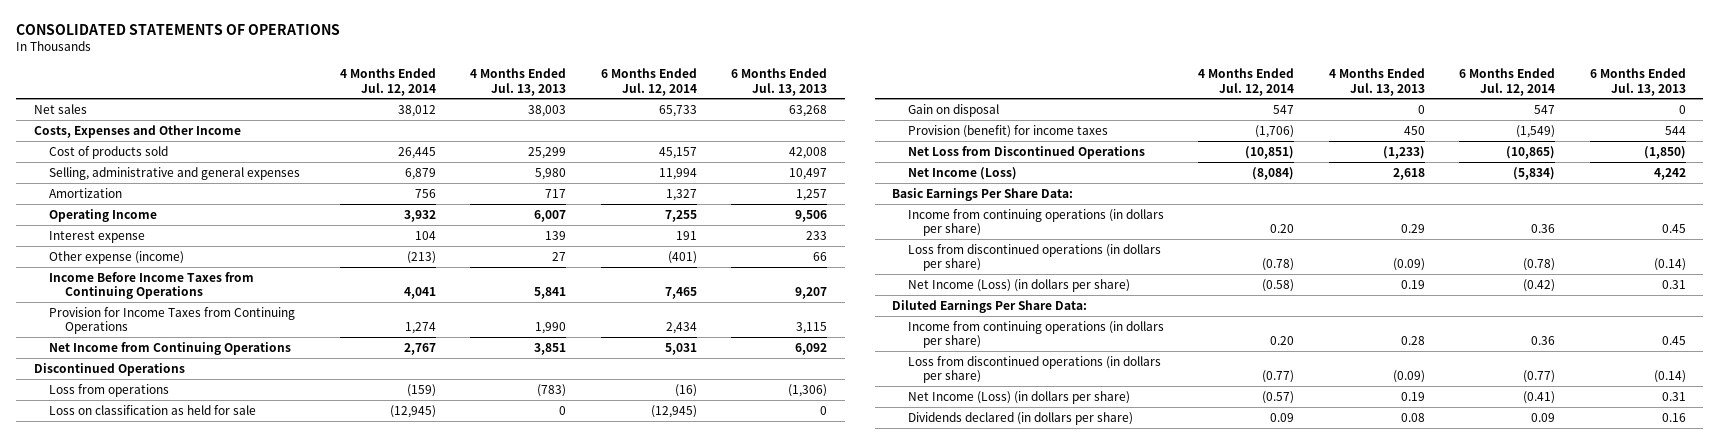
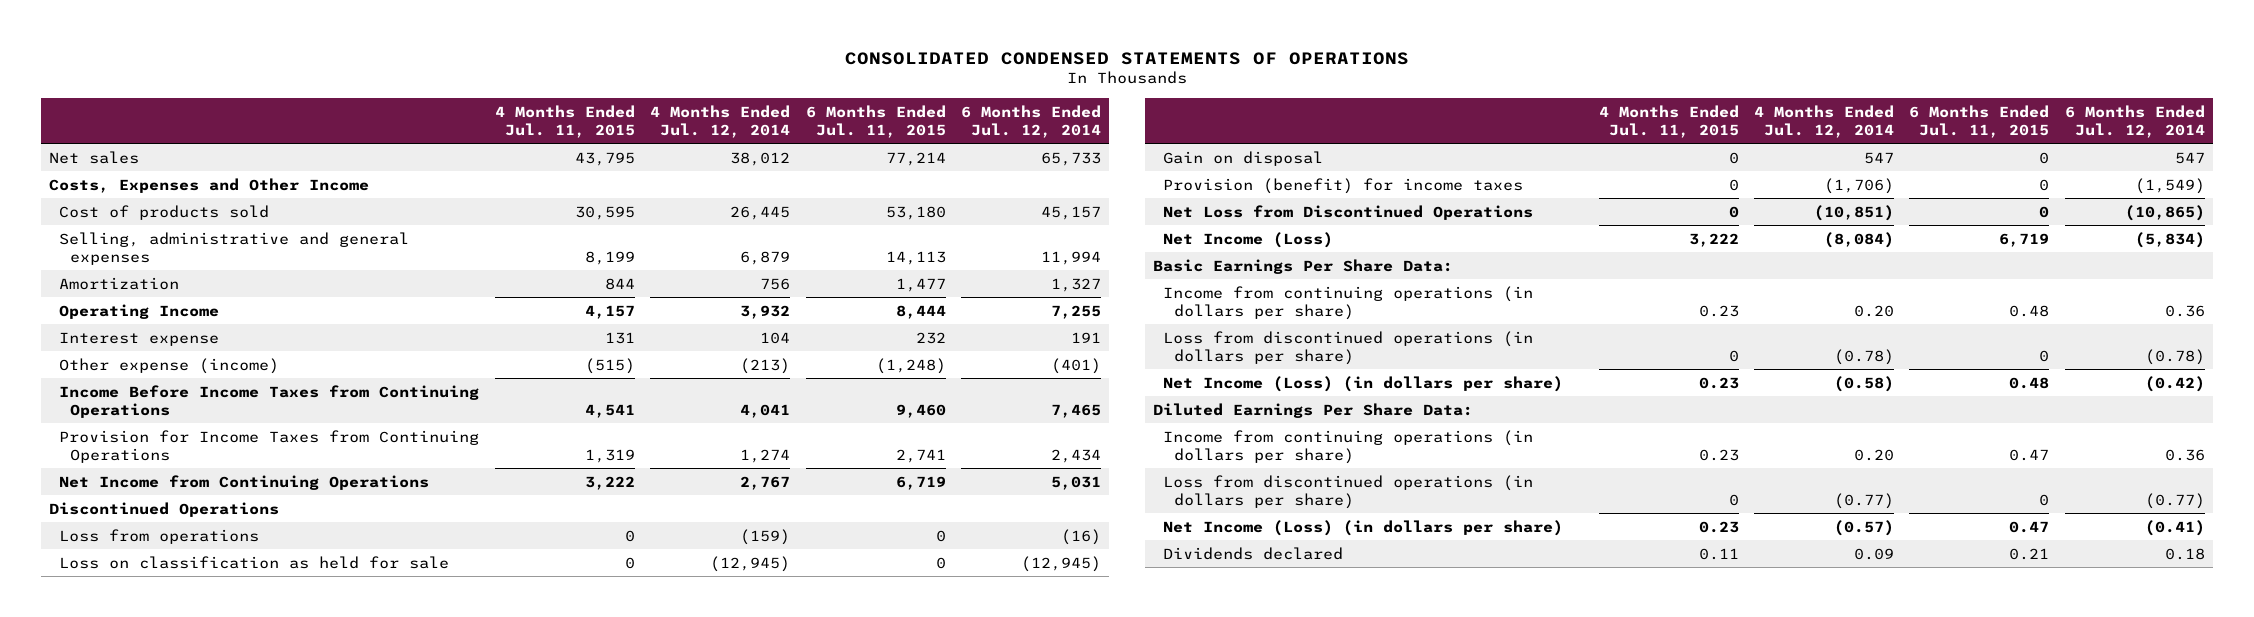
[16,23,341,35] CONSOLIDATED STATEMENTS OF OPERATIONS -> [844,51,1409,65] CONSOLIDATED CONDENSED STATEMENTS OF OPERATIONS
[470,67,567,96] 4 Months Ended Jul. 13, 2013 -> none
[731,67,828,96] 6 Months Ended Jul. 13, 2013 -> none
none -> [494,104,635,138] 4 Months Ended Jul. 11, 2015
none -> [805,104,946,138] 6 Months Ended Jul. 11, 2015
[907,411,1133,425] Dividends declared (in dollars per share) -> [1163,546,1344,560] Dividends declared
[1531,412,1556,422] 0.09 -> [2164,547,2205,560] 0.18

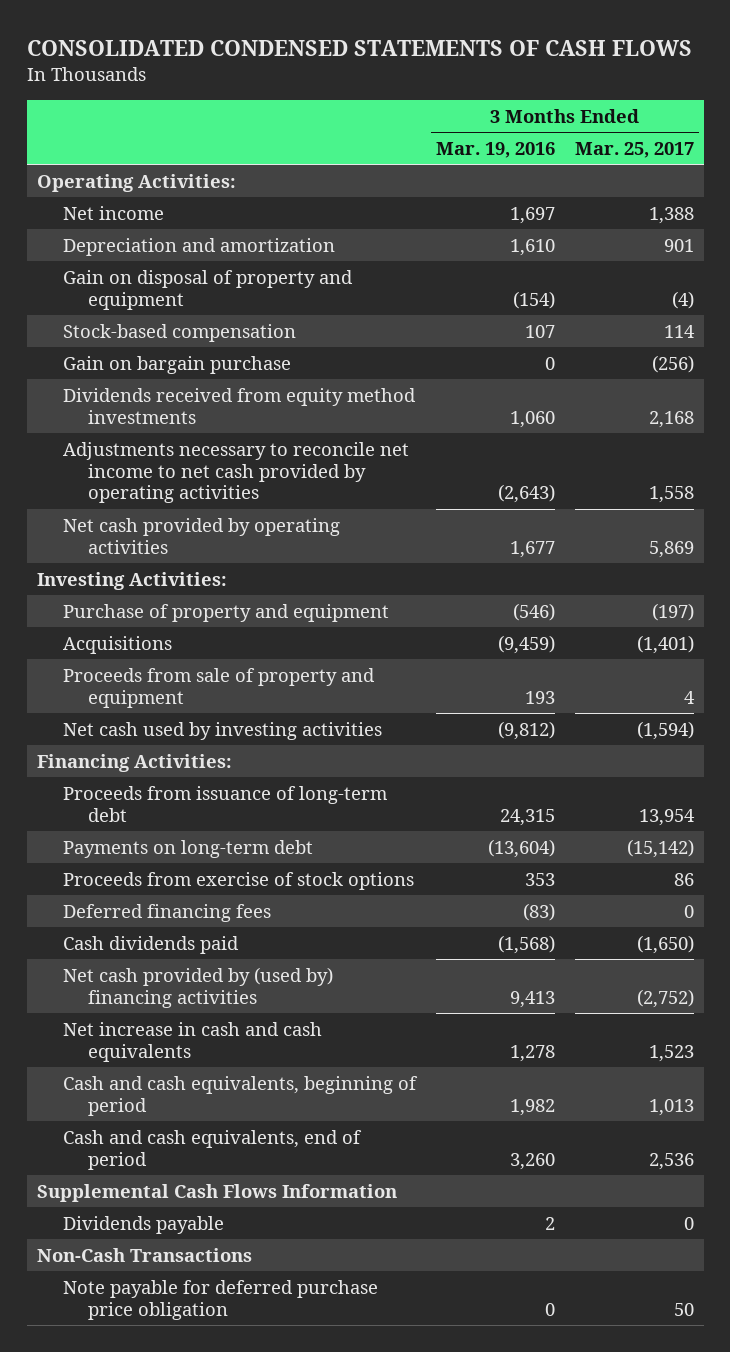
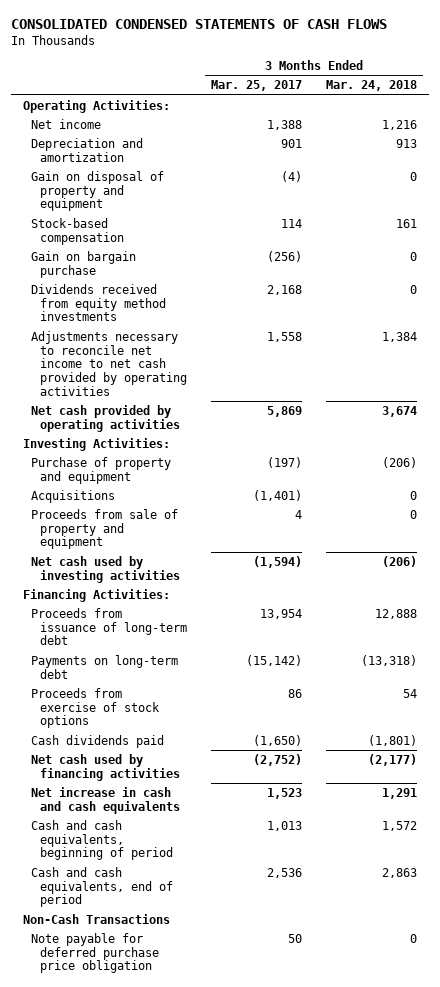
[435,142,555,159] Mar. 19, 2016 -> none
none -> [325,80,417,92] Mar. 24, 2018
[62,903,271,922] Deferred financing fees -> none
[62,966,333,1008] Net cash provided by (used by) financing activities -> [31,753,180,781] Net cash used by financing activities
[36,1183,397,1202] Supplemental Cash Flows Information -> none
[62,1215,224,1234] Dividends payable -> none

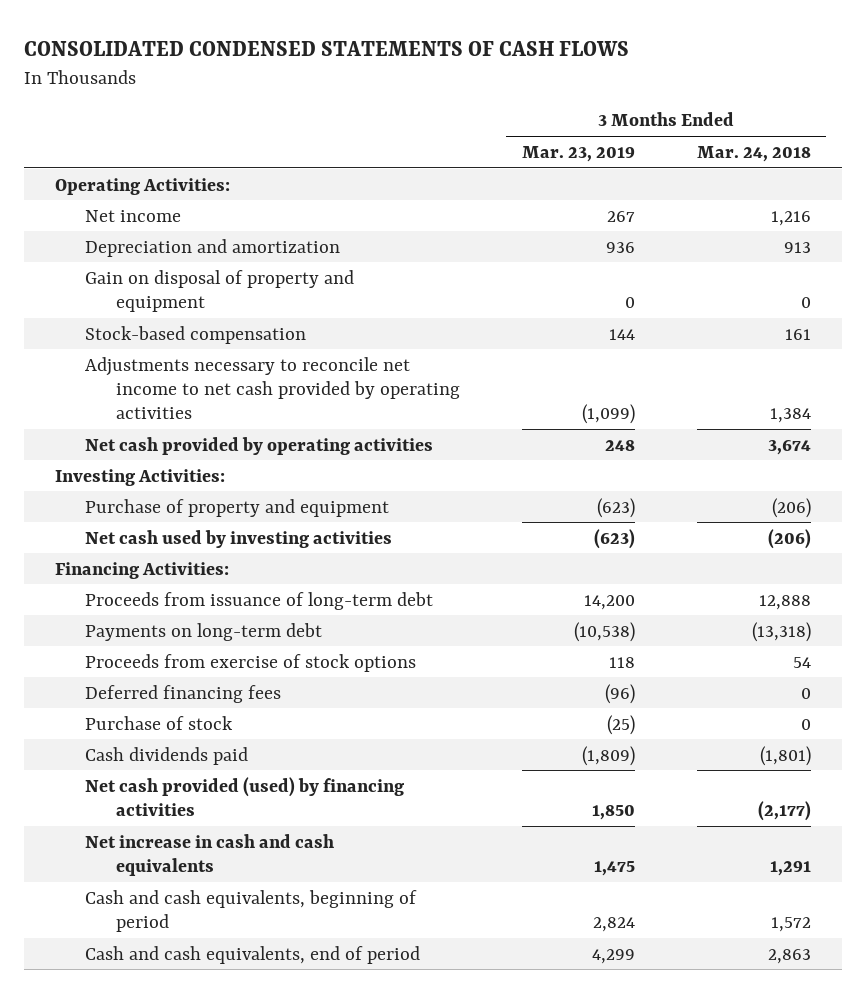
[210,80,302,92] Mar. 25, 2017 -> none
none -> [521,145,635,162] Mar. 23, 2019
[31,250,137,278] Gain on bargain purchase -> none
[31,283,166,322] Dividends received from equity method investments -> none
[31,489,116,503] Acquisitions -> none
[31,508,179,550] Proceeds from sale of property and equipment -> none
none -> [85,684,282,703] Deferred financing fees
none -> [85,715,234,730] Purchase of stock
[31,753,180,781] Net cash used by financing activities -> [85,776,405,816] Net cash provided (used) by financing activities
[22,913,170,924] Non-Cash Transactions -> none
[31,932,159,974] Note payable for deferred purchase price obligation -> none

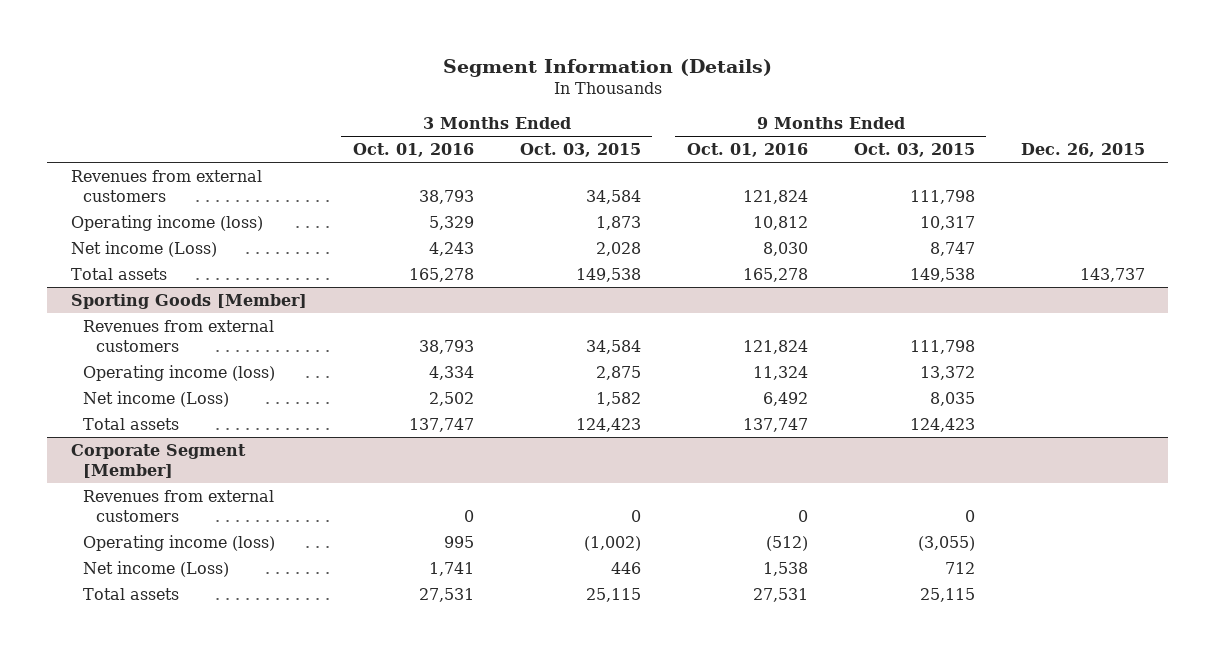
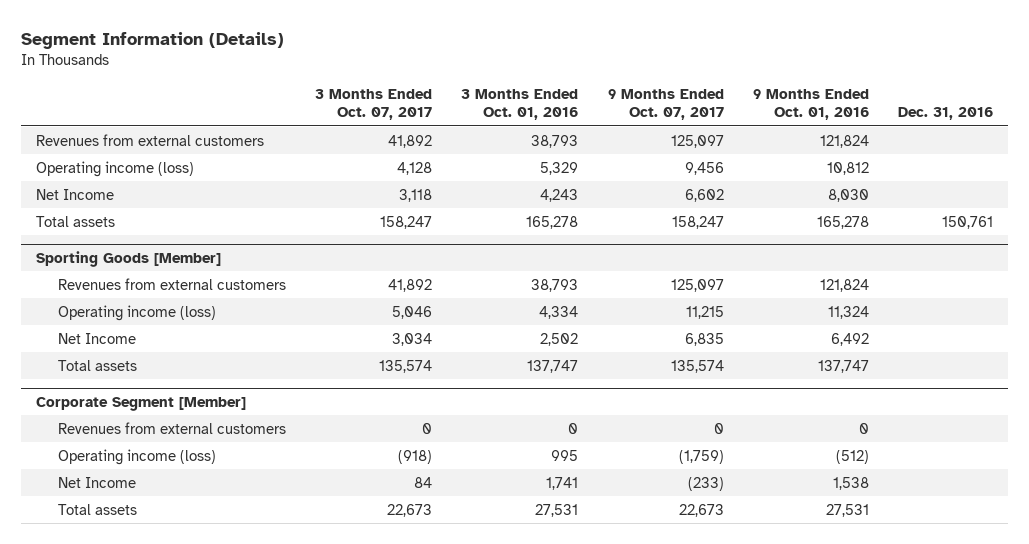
[519,143,641,158] Oct. 03, 2015 -> none
[853,143,975,158] Oct. 03, 2015 -> none
[1020,143,1145,158] Dec. 26, 2015 -> none
none -> [315,88,433,121] 3 Months Ended Oct. 07, 2017
none -> [607,88,724,121] 9 Months Ended Oct. 07, 2017
none -> [898,107,994,121] Dec. 31, 2016
[70,240,217,257] Net income (Loss) -> [35,188,114,200] Net Income
[83,390,230,407] Net income (Loss) -> [57,332,136,344] Net Income
[83,560,230,577] Net income (Loss) -> [57,476,136,488] Net Income

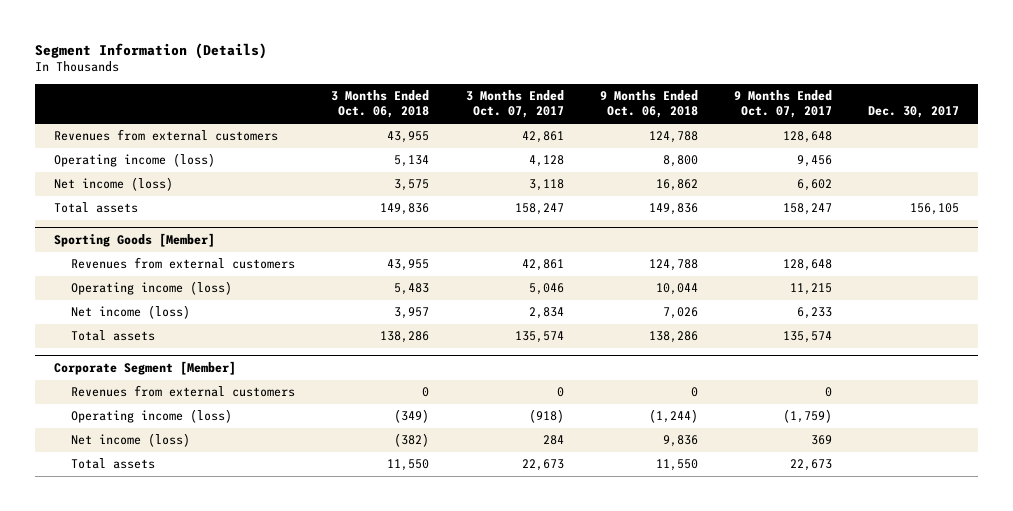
[461,88,579,121] 3 Months Ended Oct. 01, 2016 -> none
[753,88,870,121] 9 Months Ended Oct. 01, 2016 -> none
[898,107,994,121] Dec. 31, 2016 -> none
none -> [331,89,430,119] 3 Months Ended Oct. 06, 2018
none -> [599,89,698,119] 9 Months Ended Oct. 06, 2018
none -> [868,106,960,119] Dec. 30, 2017
[388,134,433,148] 41,892 -> [521,131,564,144] 42,861
[670,134,724,148] 125,097 -> [783,131,833,144] 128,648
[35,188,114,200] Net Income -> [53,177,173,192] Net income (loss)
[388,278,433,292] 41,892 -> [521,259,564,272] 42,861
[670,278,724,292] 125,097 -> [783,259,833,272] 128,648
[57,332,136,344] Net Income -> [70,305,190,320] Net income (loss)
[392,332,433,346] 3,034 -> [528,307,564,320] 2,834
[684,332,724,346] 6,835 -> [797,307,833,320] 6,233
[57,476,136,488] Net Income -> [70,433,190,448] Net income (loss)
[414,476,433,488] 84 -> [542,435,564,446] 284
[687,476,724,491] (233) -> [811,435,833,446] 369

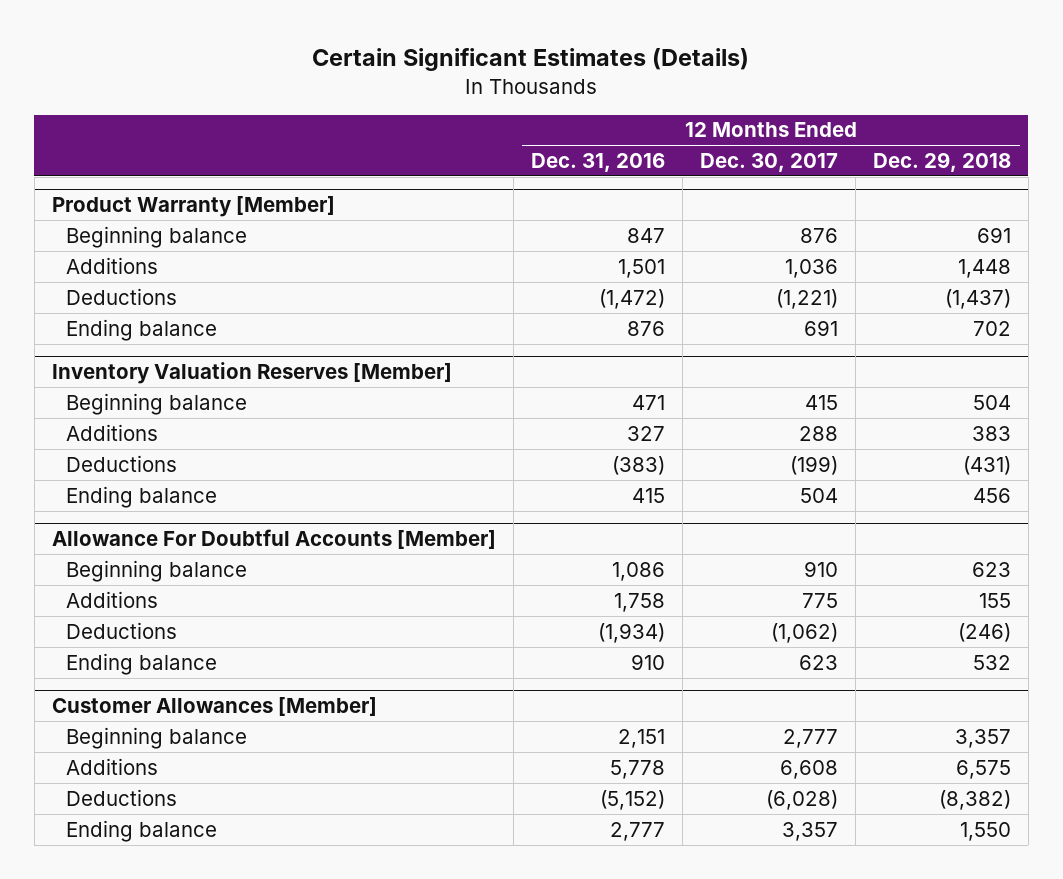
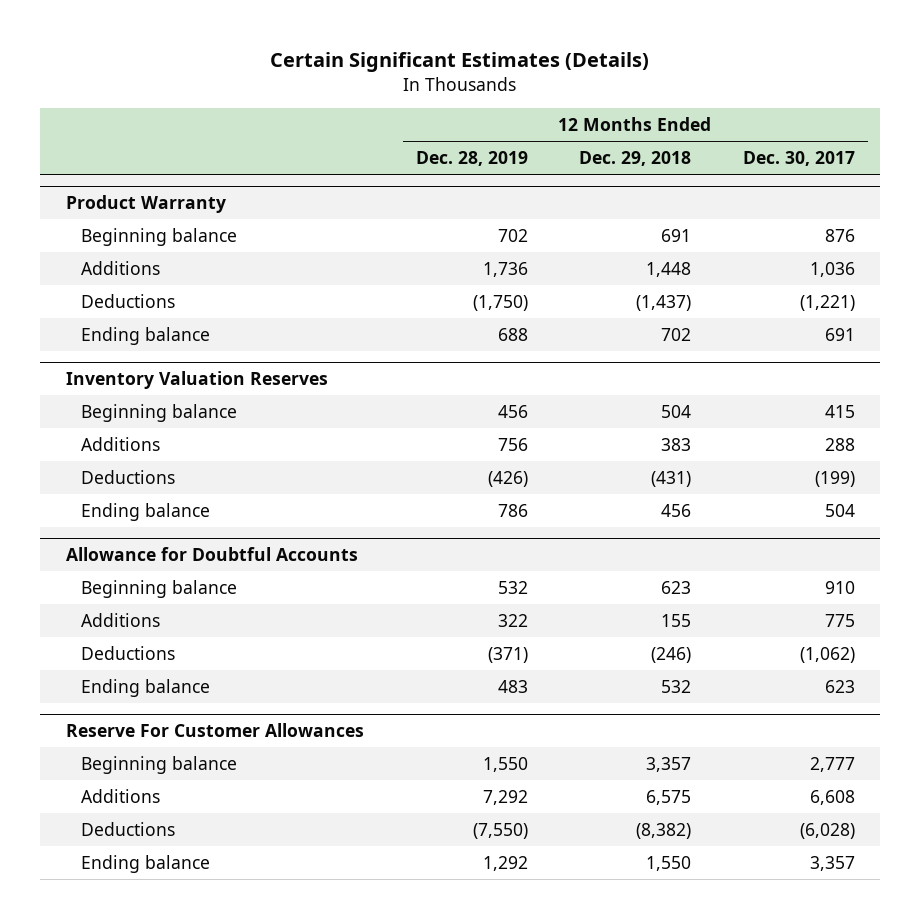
[530,152,665,172] Dec. 31, 2016 -> none
none -> [415,150,528,166] Dec. 28, 2019
[51,196,335,218] Product Warranty [Member] -> [65,194,226,213] Product Warranty
[51,362,452,385] Inventory Valuation Reserves [Member] -> [65,370,328,389] Inventory Valuation Reserves
[51,529,496,550] Allowance For Doubtful Accounts [Member] -> [65,546,358,561] Allowance for Doubtful Accounts
[51,697,377,717] Customer Allowances [Member] -> none
none -> [65,722,364,737] Reserve For Customer Allowances

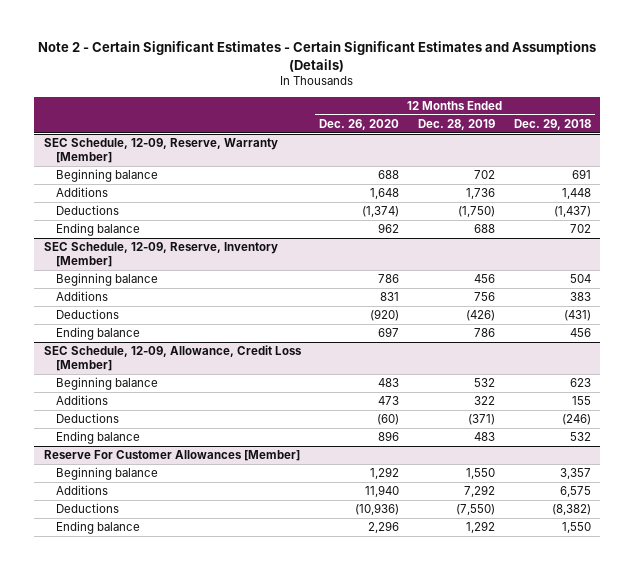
[270,52,650,73] Certain Significant Estimates (Details) -> [38,41,597,72] Note 2 - Certain Significant Estimates - Certain Significant Estimates and Assumptions (Details)
[742,150,855,166] Dec. 30, 2017 -> none
none -> [319,118,400,130] Dec. 26, 2020
[65,194,226,213] Product Warranty -> [43,138,278,164] SEC Schedule, 12-09, Reserve, Warranty [Member]
[65,370,328,389] Inventory Valuation Reserves -> [43,242,278,268] SEC Schedule, 12-09, Reserve, Inventory [Member]
[65,546,358,561] Allowance for Doubtful Accounts -> [43,345,302,372] SEC Schedule, 12-09, Allowance, Credit Loss [Member]
[65,722,364,737] Reserve For Customer Allowances -> [43,450,300,462] Reserve For Customer Allowances [Member]

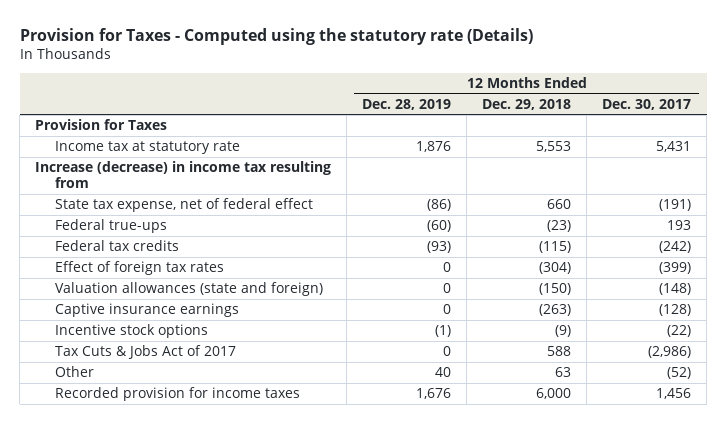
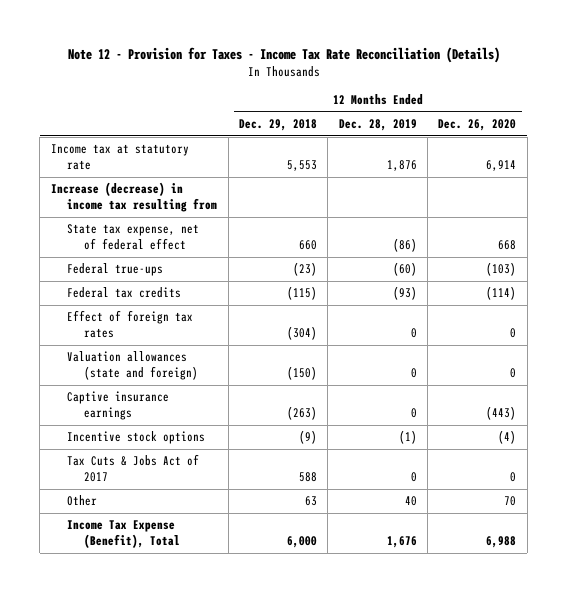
[19,27,533,45] Provision for Taxes - Computed using the statutory rate (Details) -> [67,47,500,64] Note 12 - Provision for Taxes - Income Tax Rate Reconciliation (Details)
[602,98,692,110] Dec. 30, 2017 -> none
none -> [438,119,517,132] Dec. 26, 2020
[35,119,168,131] Provision for Taxes -> none
[55,387,301,402] Recorded provision for income taxes -> [67,520,181,549] Income Tax Expense (Benefit), Total

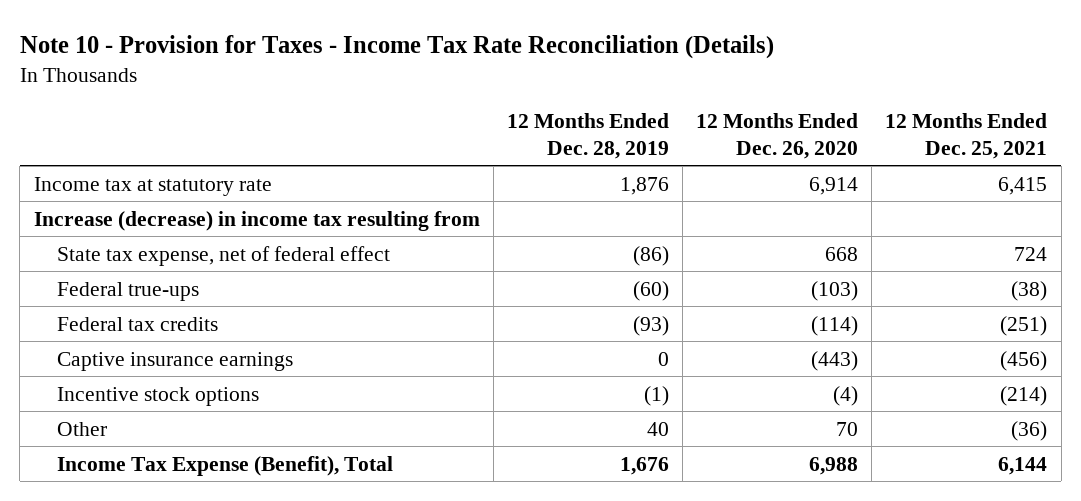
[67,47,500,64] Note 12 - Provision for Taxes - Income Tax Rate Reconciliation (Details) -> [19,35,774,60] Note 10 - Provision for Taxes - Income Tax Rate Reconciliation (Details)
[239,119,318,132] Dec. 29, 2018 -> none
none -> [885,112,1048,159] 12 Months Ended Dec. 25, 2021
[67,310,194,339] Effect of foreign tax rates -> none
[67,351,199,381] Valuation allowances (state and foreign) -> none
[67,454,200,483] Tax Cuts & Jobs Act of 2017 -> none

